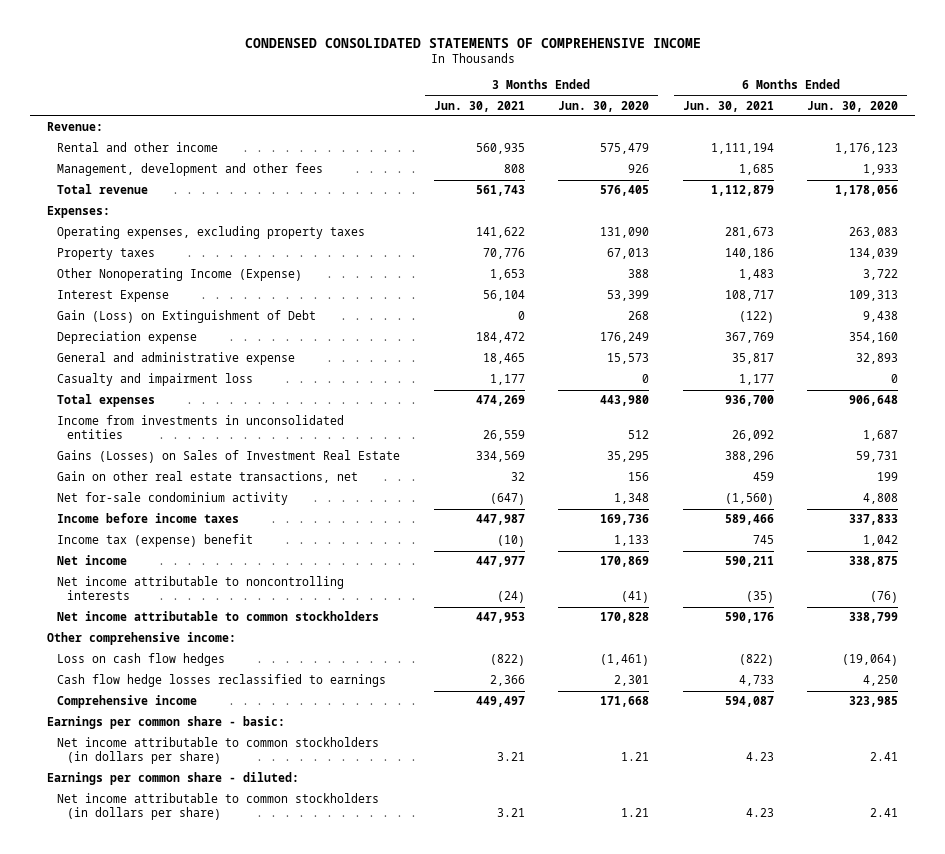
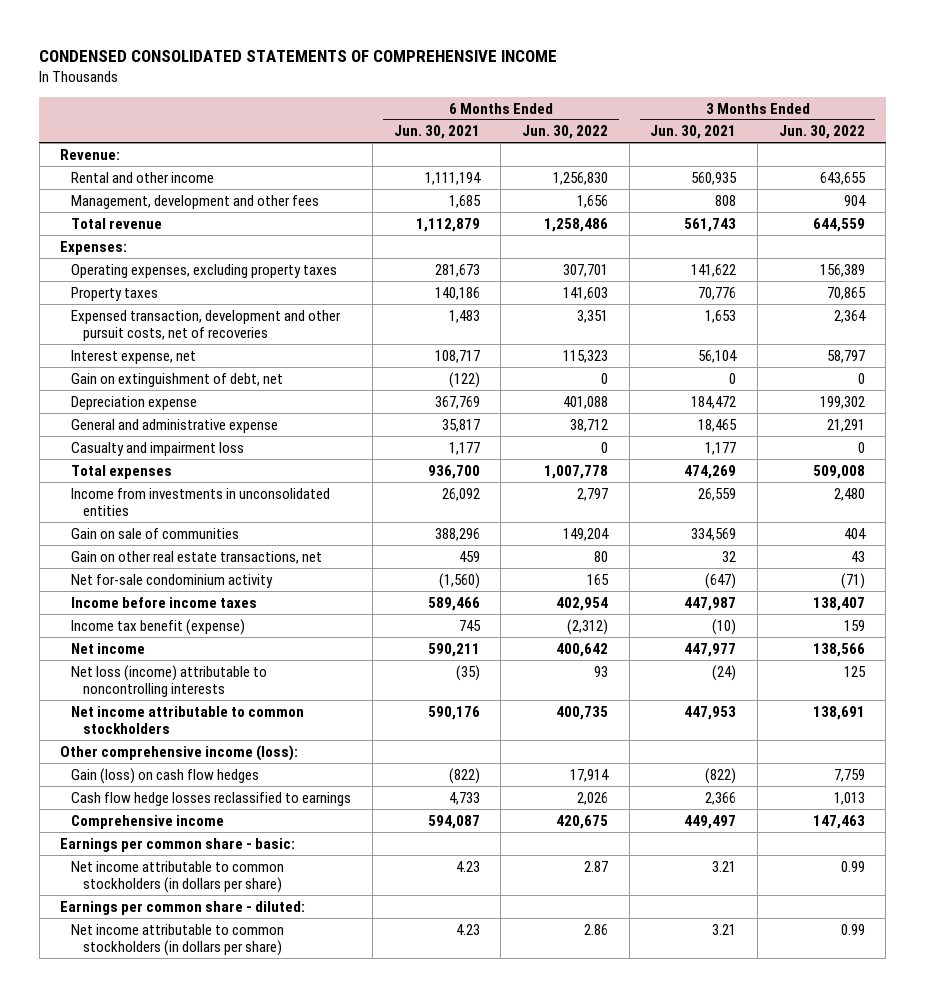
[558,100,650,112] Jun. 30, 2020 -> none
[807,100,899,112] Jun. 30, 2020 -> none
none -> [522,125,609,140] Jun. 30, 2022
none -> [778,125,865,140] Jun. 30, 2022
[57,268,303,282] Other Nonoperating Income (Expense) -> [71,309,342,342] Expensed transaction, development and other pursuit costs, net of recoveries
[57,290,170,303] Interest Expense -> [71,349,197,364] Interest expense, net
[57,310,317,324] Gain (Loss) on Extinguishment of Debt -> [71,372,284,387] Gain on extinguishment of debt, net
[57,450,401,464] Gains (Losses) on Sales of Investment Real Estate -> [71,527,240,539] Gain on sale of communities
[57,534,254,548] Income tax (expense) benefit -> [71,618,246,635] Income tax benefit (expense)
[57,576,345,601] Net income attributable to noncontrolling interests -> [71,664,268,698] Net loss (income) attributable to noncontrolling interests
[46,632,236,646] Other comprehensive income: -> [60,744,299,761] Other comprehensive income (loss):
[57,653,226,667] Loss on cash flow hedges -> [71,767,260,784] Gain (loss) on cash flow hedges

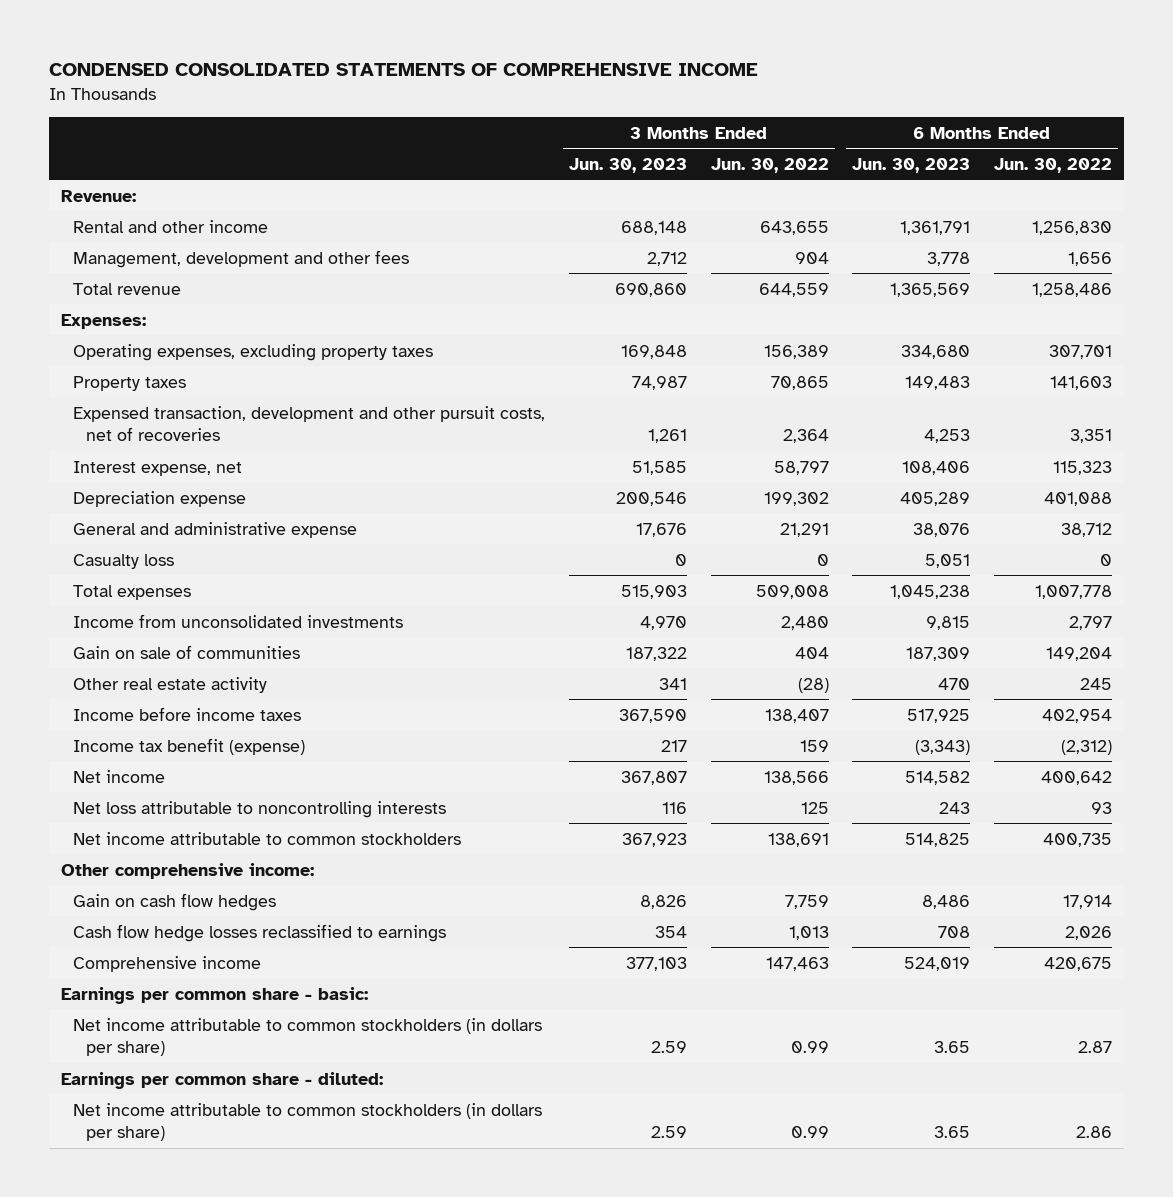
[393,125,480,140] Jun. 30, 2021 -> none
[650,125,737,140] Jun. 30, 2021 -> none
none -> [568,157,687,173] Jun. 30, 2023
none -> [852,157,971,173] Jun. 30, 2023
[71,372,284,387] Gain on extinguishment of debt, net -> none
[71,441,245,456] Casualty and impairment loss -> [73,553,175,569] Casualty loss
[71,487,331,517] Income from investments in unconsolidated entities -> [73,613,404,628] Income from unconsolidated investments
[71,573,274,588] Net for-sale condominium activity -> none
[71,550,323,564] Gain on other real estate transactions, net -> [73,676,268,693] Other real estate activity
[594,550,609,562] 80 -> [1080,677,1113,690] 245
[850,550,865,562] 43 -> [797,677,829,693] (28)
[71,664,268,698] Net loss (income) attributable to noncontrolling interests -> [73,800,447,818] Net loss attributable to noncontrolling interests
[60,744,299,761] Other comprehensive income (loss): -> [60,862,314,879] Other comprehensive income:
[71,767,260,784] Gain (loss) on cash flow hedges -> [73,892,277,911] Gain on cash flow hedges

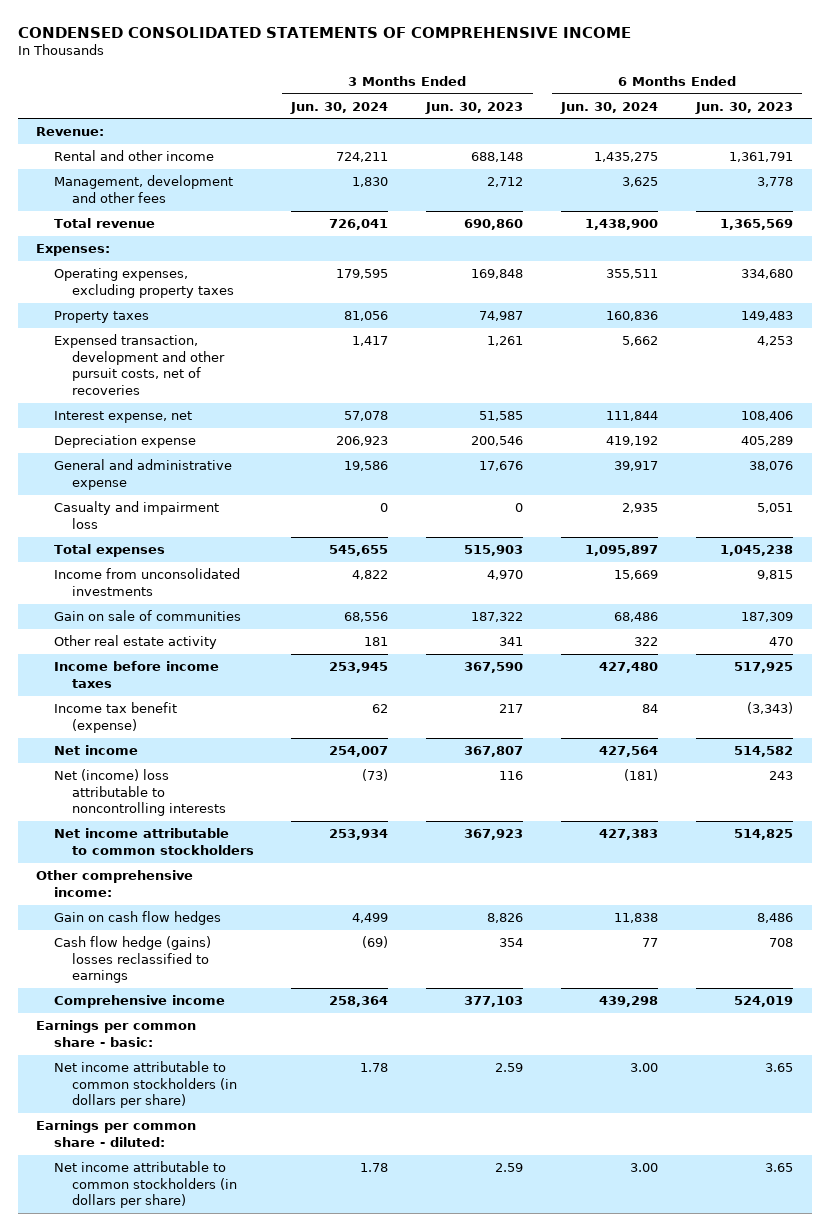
[710,157,829,173] Jun. 30, 2022 -> none
[994,157,1113,173] Jun. 30, 2022 -> none
none -> [290,101,389,114] Jun. 30, 2024
none -> [560,101,659,114] Jun. 30, 2024
[73,553,175,569] Casualty loss -> [53,501,219,529] Casualty and impairment loss
[73,800,447,818] Net loss attributable to noncontrolling interests -> [53,769,226,817] Net (income) loss attributable to noncontrolling interests
[73,923,447,942] Cash flow hedge losses reclassified to earnings -> [53,936,211,984] Cash flow hedge (gains) losses reclassified to earnings

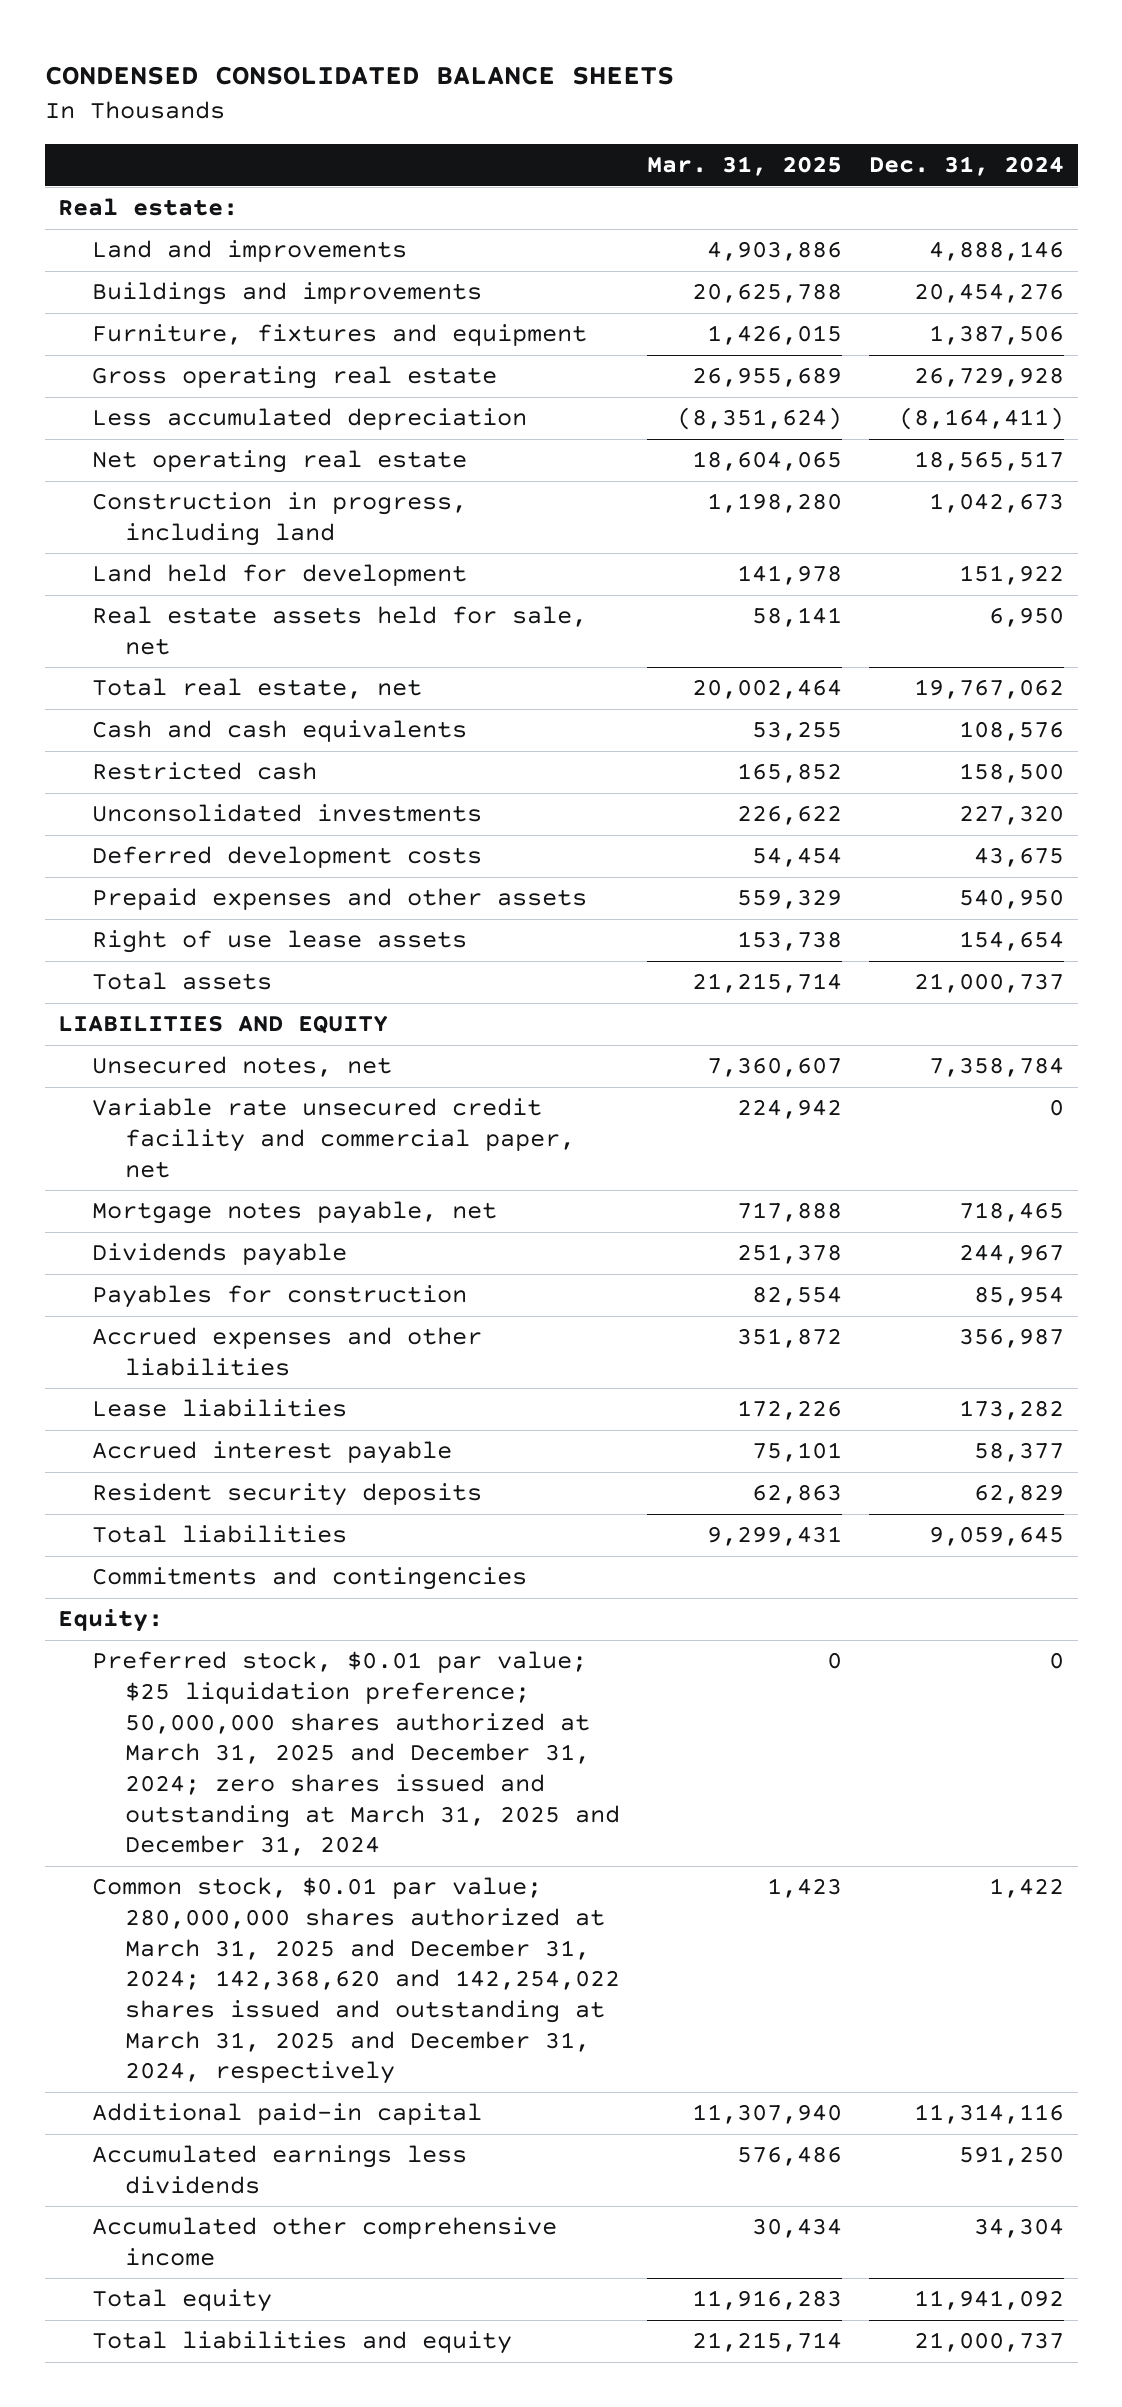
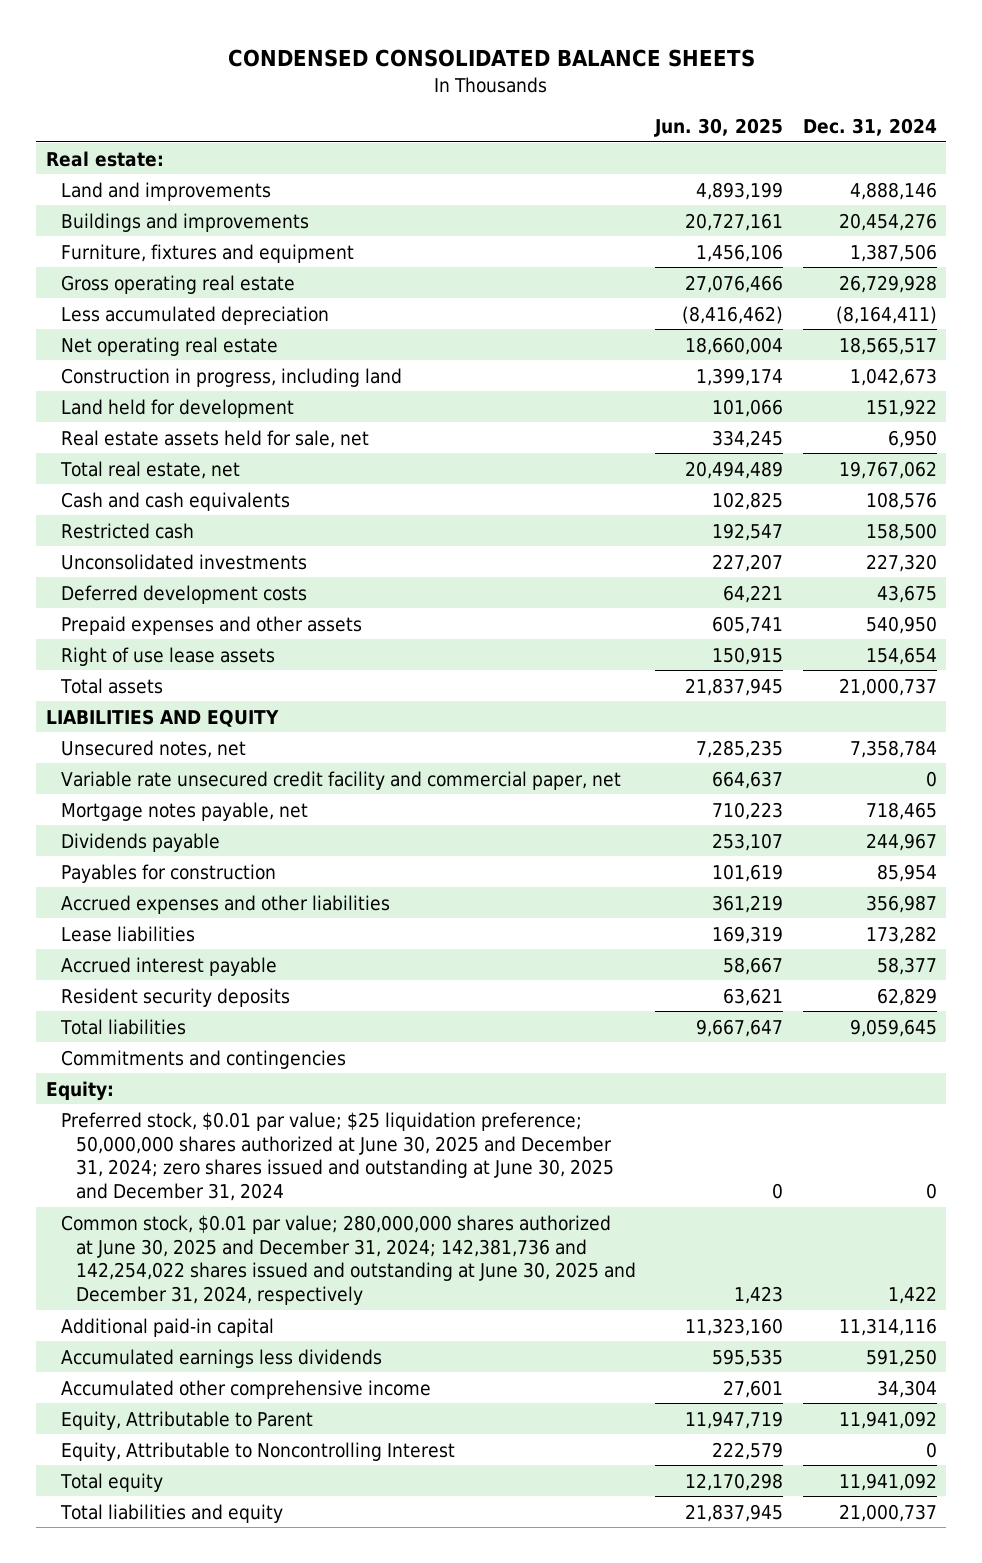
[647,156,843,177] Mar. 31, 2025 -> none
none -> [654,118,784,138] Jun. 30, 2025
[91,1651,621,1857] Preferred stock, $0.01 par value; $25 liquidation preference; 50,000,000 shares authorized at March 31, 2025 and December 31, 2024; zero shares issued and outstanding at March 31, 2025 and December 31, 2024 -> [60,1111,614,1202] Preferred stock, $0.01 par value; $25 liquidation preference; 50,000,000 shares authorized at June 30, 2025 and December 31, 2024; zero shares issued and outstanding at June 30, 2025 and December 31, 2024
[91,1877,621,2085] Common stock, $0.01 par value; 280,000,000 shares authorized at March 31, 2025 and December 31, 2024; 142,368,620 and 142,254,022 shares issued and outstanding at March 31, 2025 and December 31, 2024, respectively -> [60,1214,636,1306] Common stock, $0.01 par value; 280,000,000 shares authorized at June 30, 2025 and December 31, 2024; 142,381,736 and 142,254,022 shares issued and outstanding at June 30, 2025 and December 31, 2024, respectively
none -> [60,1410,313,1430] Equity, Attributable to Parent
none -> [60,1441,455,1461] Equity, Attributable to Noncontrolling Interest

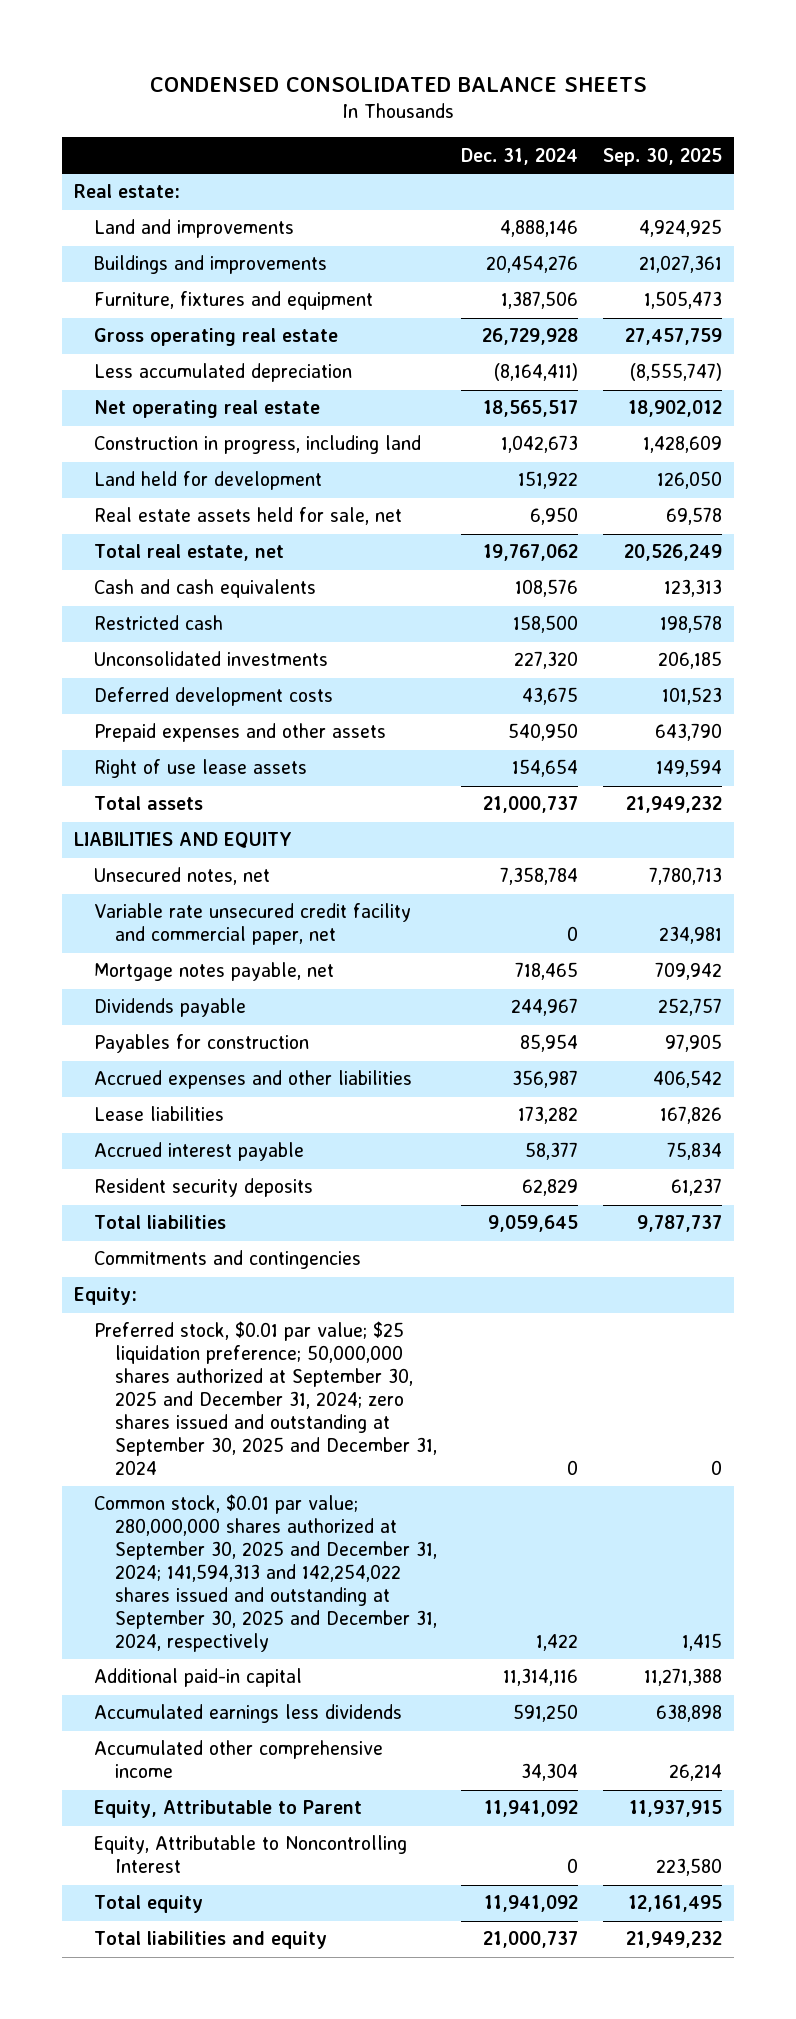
[654,118,784,138] Jun. 30, 2025 -> none
none -> [602,147,722,166] Sep. 30, 2025
[60,1111,614,1202] Preferred stock, $0.01 par value; $25 liquidation preference; 50,000,000 shares authorized at June 30, 2025 and December 31, 2024; zero shares issued and outstanding at June 30, 2025 and December 31, 2024 -> [94,1321,437,1476] Preferred stock, $0.01 par value; $25 liquidation preference; 50,000,000 shares authorized at September 30, 2025 and December 31, 2024; zero shares issued and outstanding at September 30, 2025 and December 31, 2024
[60,1214,636,1306] Common stock, $0.01 par value; 280,000,000 shares authorized at June 30, 2025 and December 31, 2024; 142,381,736 and 142,254,022 shares issued and outstanding at June 30, 2025 and December 31, 2024, respectively -> [94,1494,437,1653] Common stock, $0.01 par value; 280,000,000 shares authorized at September 30, 2025 and December 31, 2024; 141,594,313 and 142,254,022 shares issued and outstanding at September 30, 2025 and December 31, 2024, respectively

